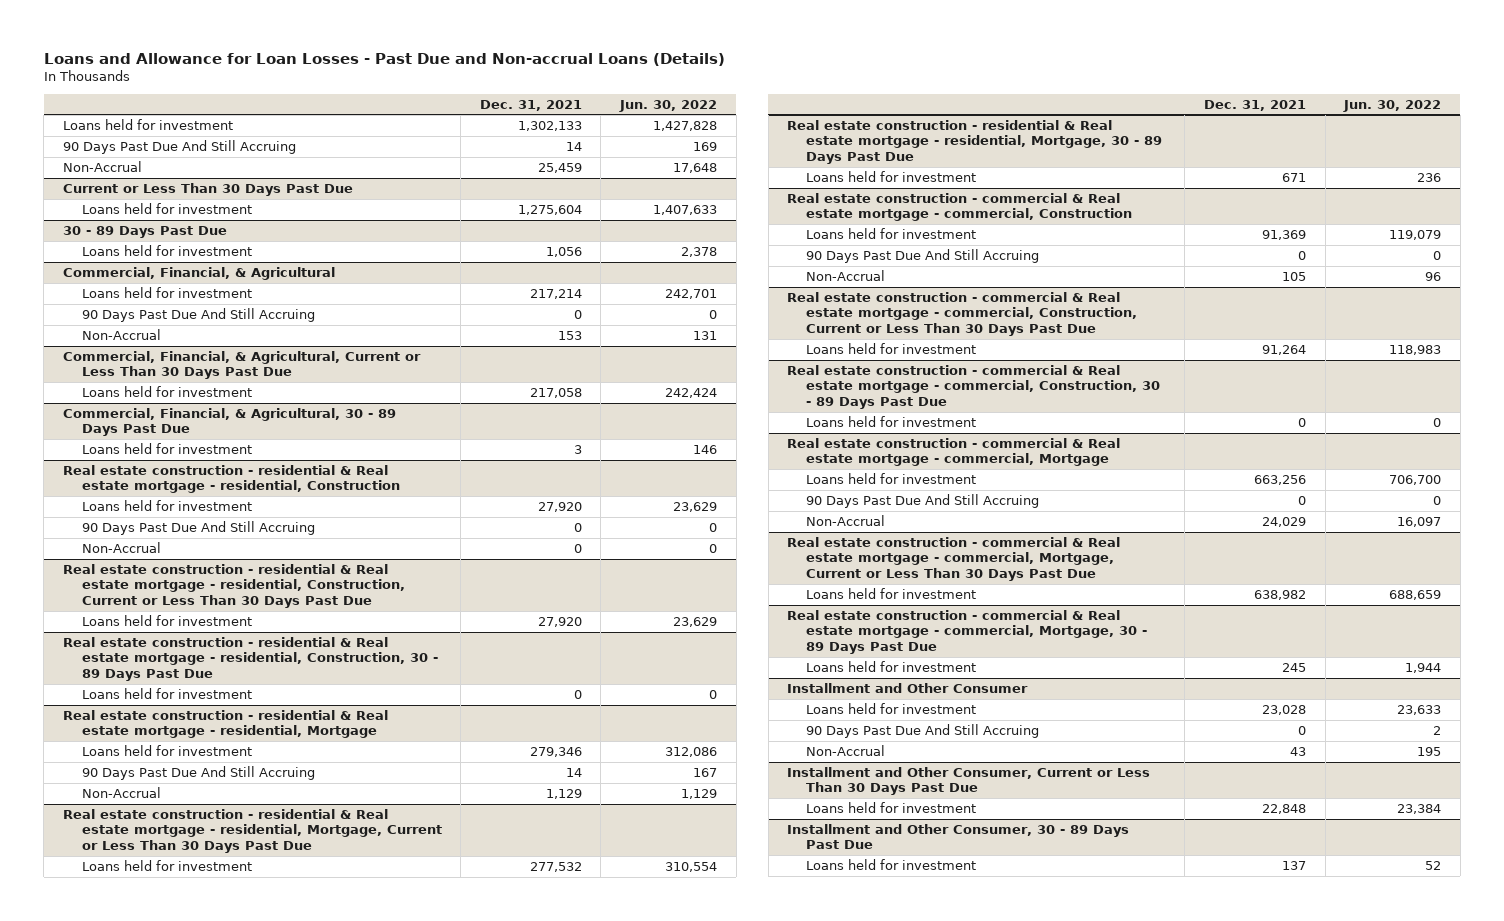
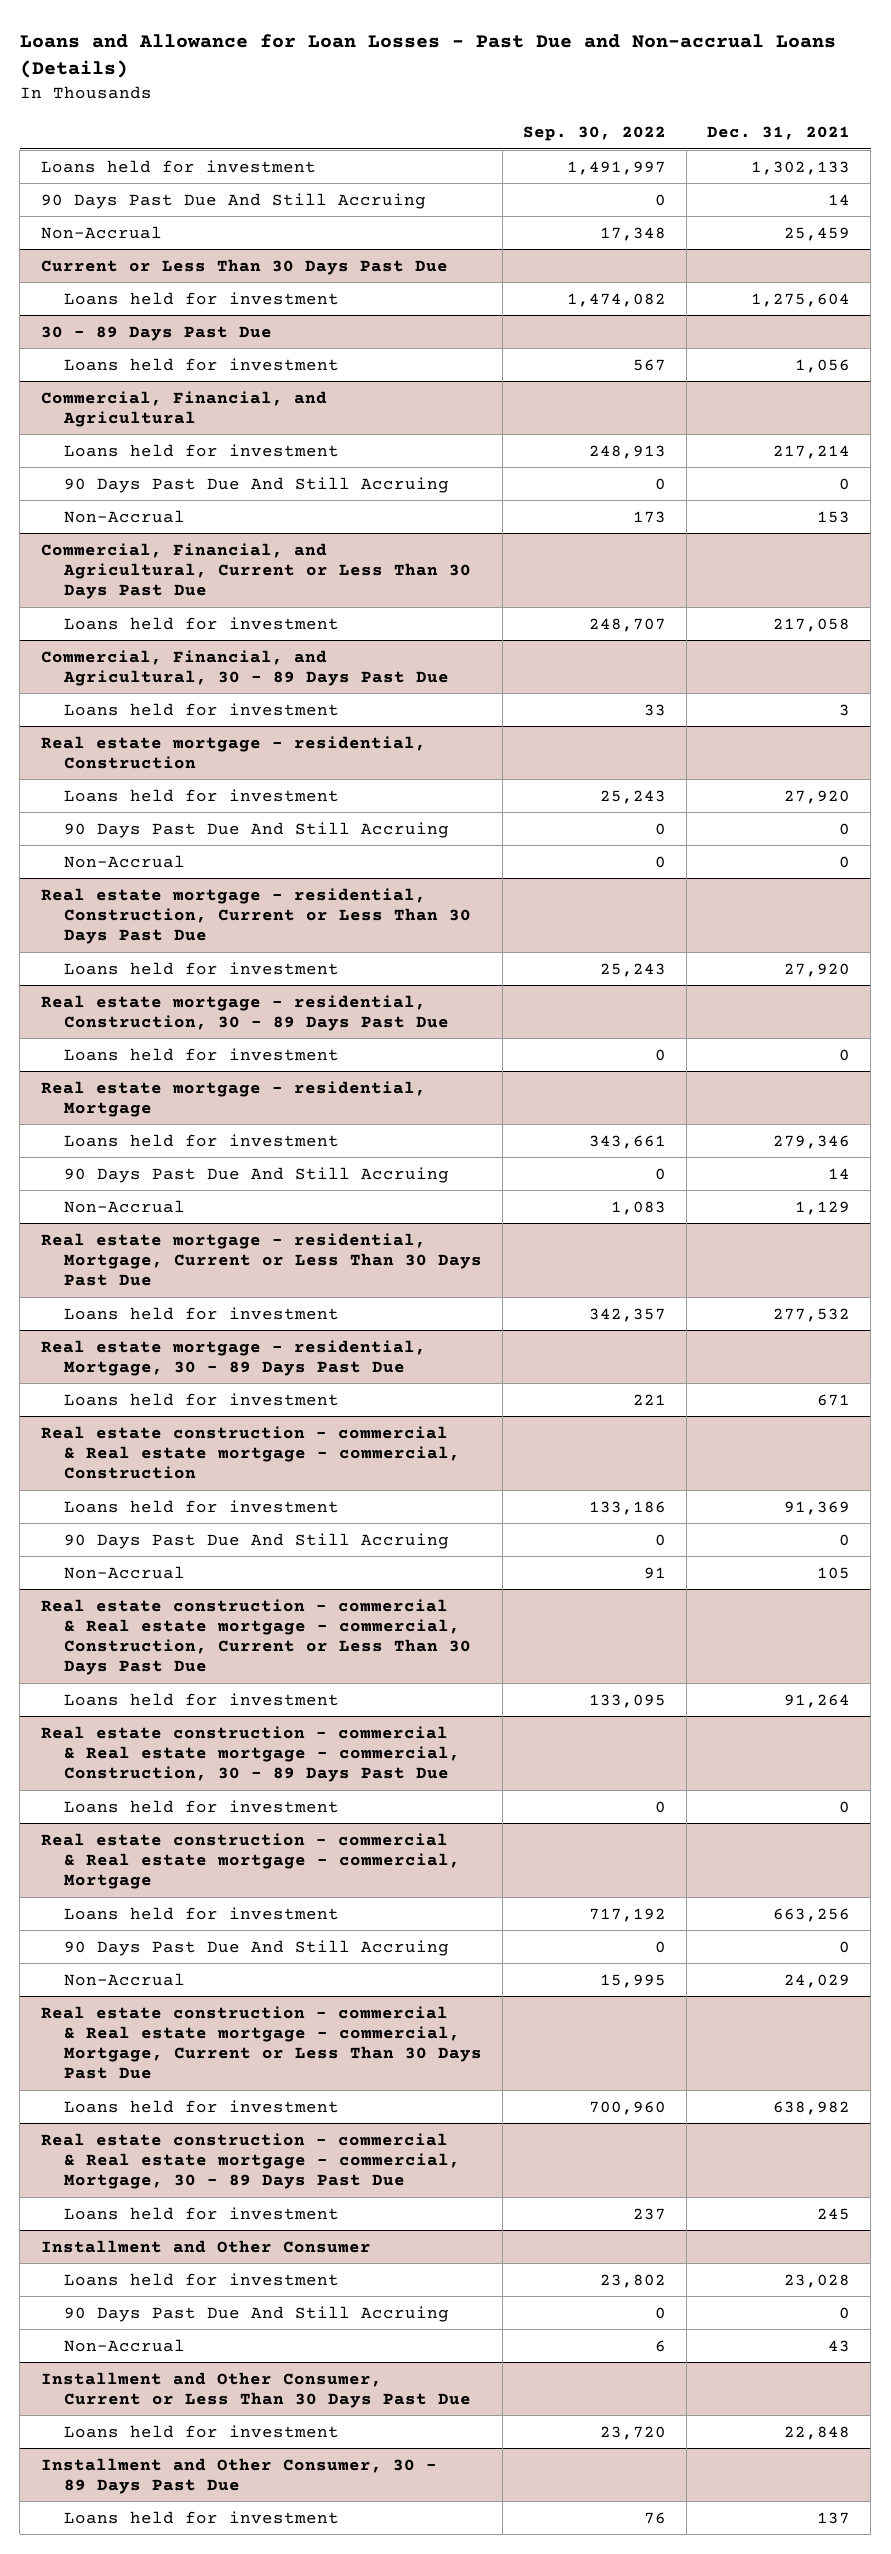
[619,99,718,112] Jun. 30, 2022 -> none
none -> [522,126,666,142] Sep. 30, 2022
[63,266,336,280] Commercial, Financial, & Agricultural -> [40,390,327,427] Commercial, Financial, and Agricultural
[63,350,422,380] Commercial, Financial, & Agricultural, Current or Less Than 30 Days Past Due -> [40,542,471,600] Commercial, Financial, and Agricultural, Current or Less Than 30 Days Past Due
[63,407,397,437] Commercial, Financial, & Agricultural, 30 - 89 Days Past Due -> [40,649,449,686] Commercial, Financial, and Agricultural, 30 - 89 Days Past Due
[63,464,400,494] Real estate construction - residential & Real estate mortgage - residential, Construction -> [40,735,426,769] Real estate mortgage - residential, Construction
[63,563,405,608] Real estate construction - residential & Real estate mortgage - residential, Construction, Current or Less Than 30 Days Past Due -> [40,887,471,945] Real estate mortgage - residential, Construction, Current or Less Than 30 Days Past Due
[63,636,438,681] Real estate construction - residential & Real estate mortgage - residential, Construction, 30 - 89 Days Past Due -> [40,994,449,1031] Real estate mortgage - residential, Construction, 30 - 89 Days Past Due
[63,709,389,739] Real estate construction - residential & Real estate mortgage - residential, Mortgage -> [40,1080,426,1117] Real estate mortgage - residential, Mortgage
[63,808,442,853] Real estate construction - residential & Real estate mortgage - residential, Mortgage, Current or Less Than 30 Days Past Due -> [40,1232,482,1287] Real estate mortgage - residential, Mortgage, Current or Less Than 30 Days Past Due
[787,119,1162,164] Real estate construction - residential & Real estate mortgage - residential, Mortgage, 30 - 89 Days Past Due -> [40,1339,426,1376] Real estate mortgage - residential, Mortgage, 30 - 89 Days Past Due

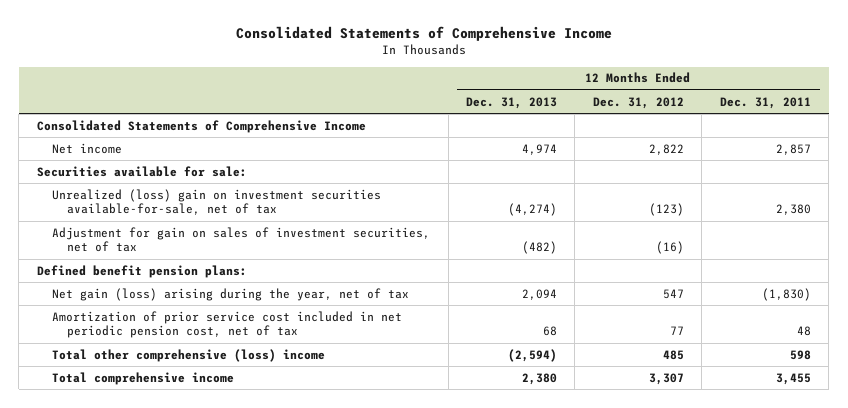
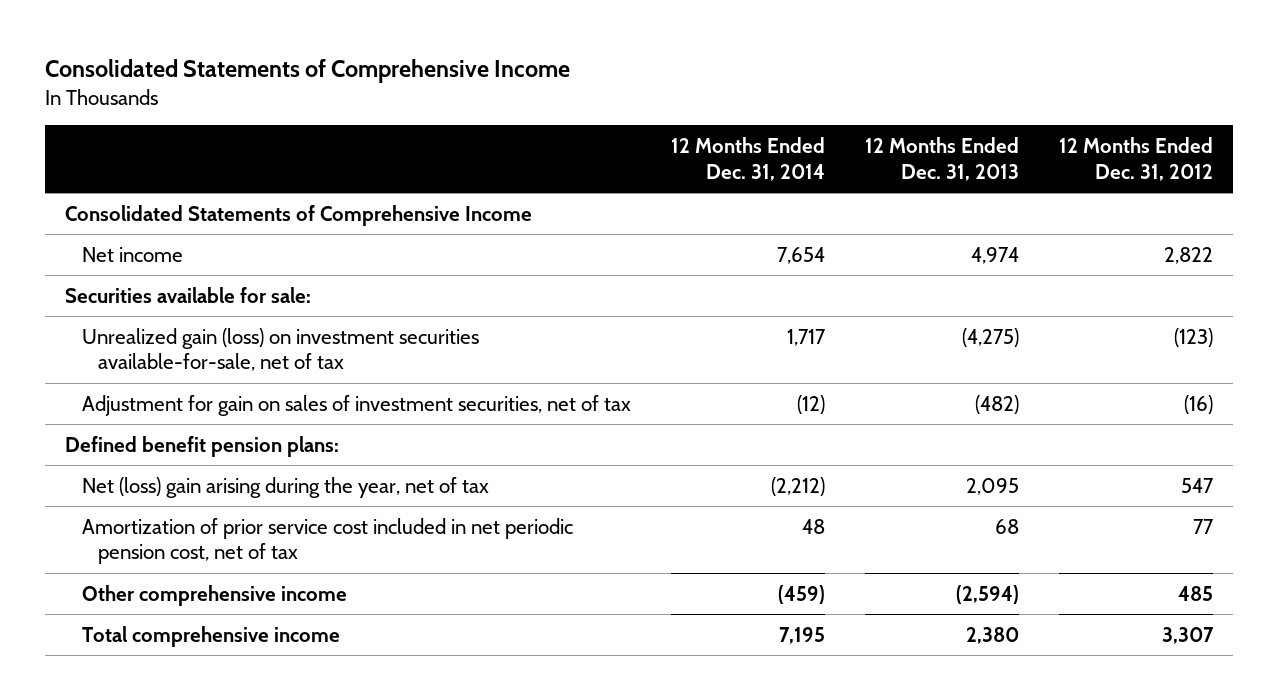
[719,96,811,109] Dec. 31, 2011 -> none
none -> [670,137,825,181] 12 Months Ended Dec. 31, 2014
[52,188,382,216] Unrealized (loss) gain on investment securities available-for-sale, net of tax -> [81,327,479,372] Unrealized gain (loss) on investment securities available-for-sale, net of tax
[508,203,558,217] (4,274) -> [962,327,1020,347] (4,275)
[52,287,410,301] Net gain (loss) arising during the year, net of tax -> [81,476,489,498] Net (loss) gain arising during the year, net of tax
[522,288,558,300] 2,094 -> [966,477,1020,495] 2,095
[52,348,326,362] Total other comprehensive (loss) income -> [81,584,347,606] Other comprehensive income

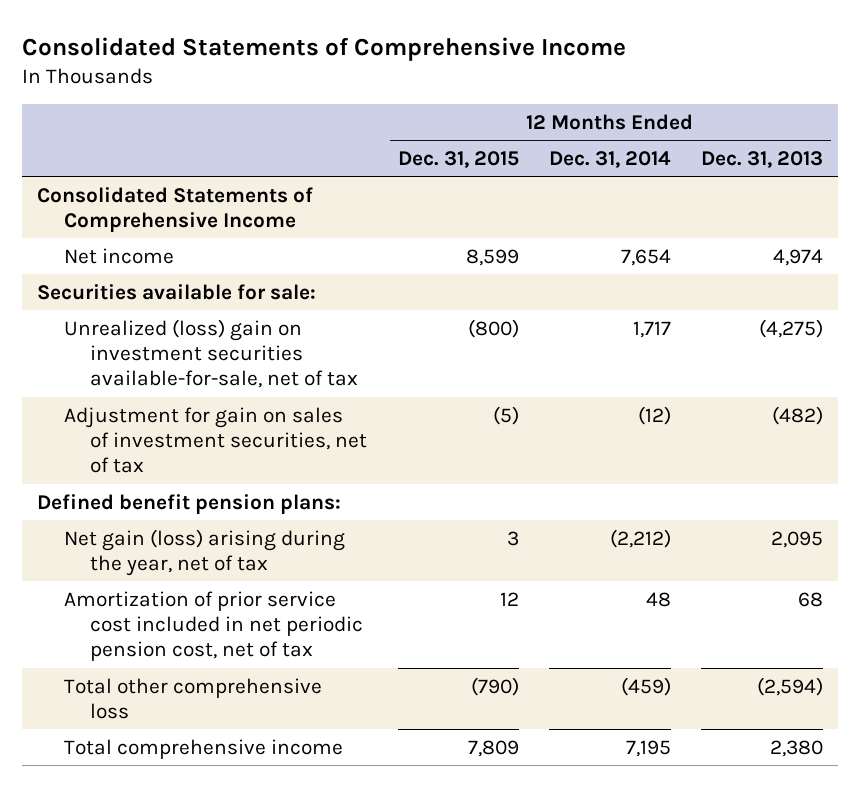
[1059,137,1214,181] 12 Months Ended Dec. 31, 2012 -> none
none -> [397,150,519,168] Dec. 31, 2015
[81,327,479,372] Unrealized gain (loss) on investment securities available-for-sale, net of tax -> [63,318,359,389] Unrealized (loss) gain on investment securities available-for-sale, net of tax
[81,476,489,498] Net (loss) gain arising during the year, net of tax -> [63,528,345,577] Net gain (loss) arising during the year, net of tax
[81,584,347,606] Other comprehensive income -> [63,677,322,720] Total other comprehensive loss

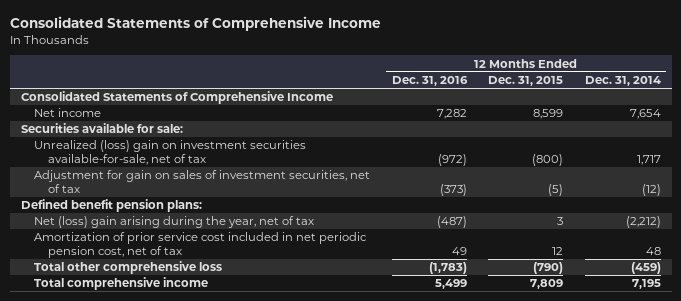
[701,150,824,168] Dec. 31, 2013 -> none
none -> [391,76,468,87] Dec. 31, 2016
[63,528,345,577] Net gain (loss) arising during the year, net of tax -> [34,216,315,229] Net (loss) gain arising during the year, net of tax

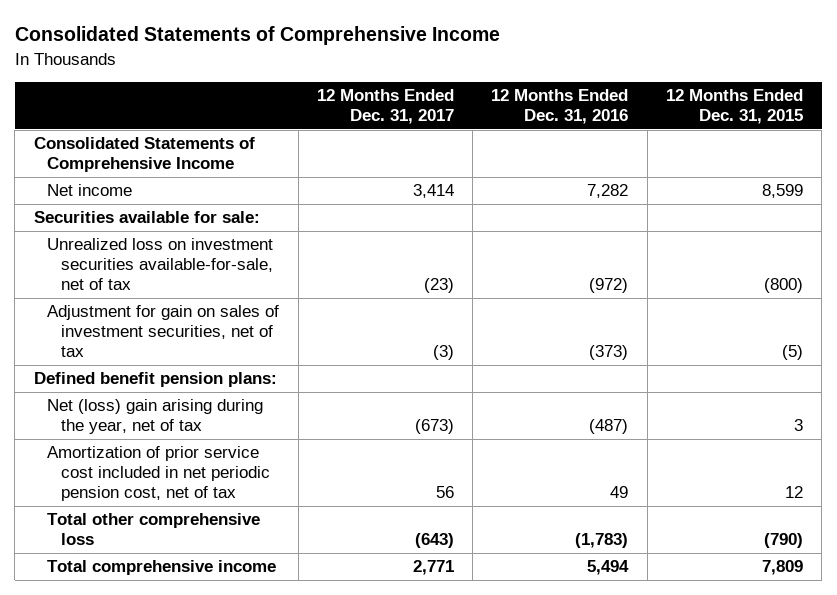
[584,76,661,87] Dec. 31, 2014 -> none
none -> [316,89,454,125] 12 Months Ended Dec. 31, 2017
[34,140,307,165] Unrealized (loss) gain on investment securities available-for-sale, net of tax -> [47,238,274,291] Unrealized loss on investment securities available-for-sale, net of tax
[434,279,467,290] 5,499 -> [587,560,630,576] 5,494

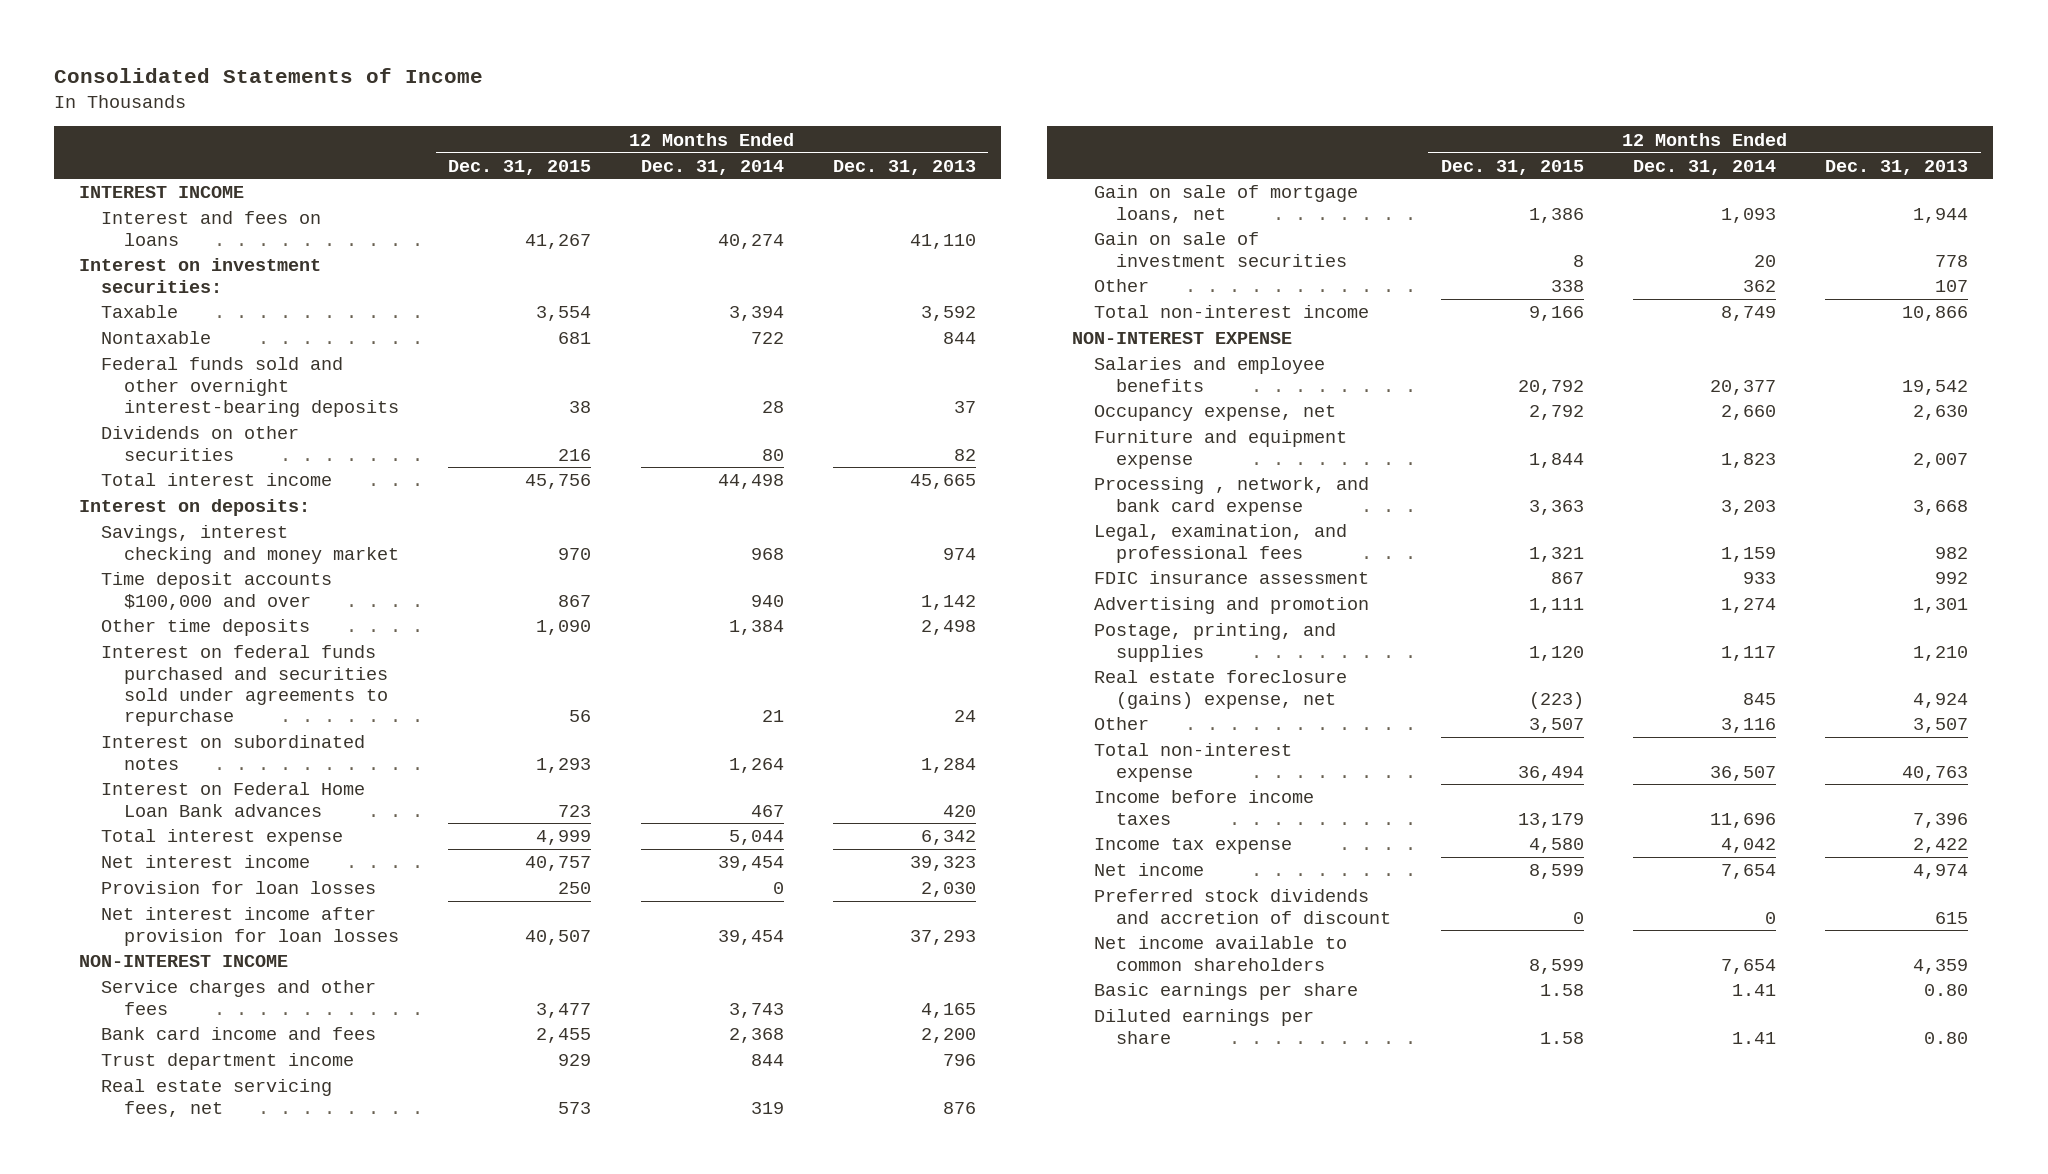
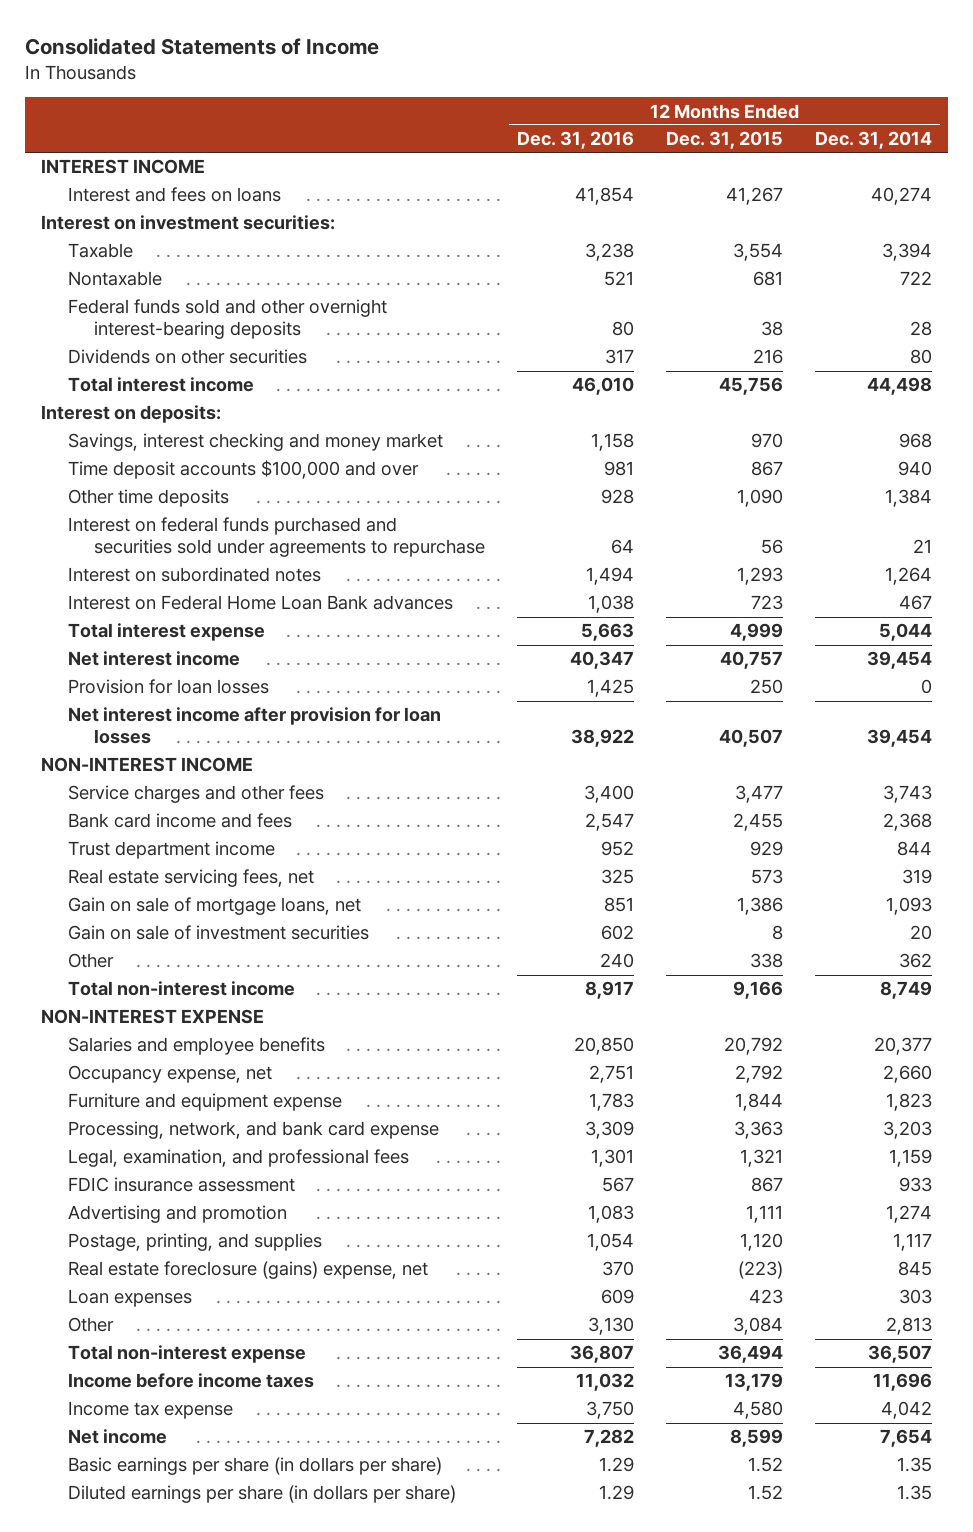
[833,159,977,175] Dec. 31, 2013 -> none
none -> [517,131,635,150] Dec. 31, 2016
[1093,477,1369,516] Processing , network, and bank card expense -> [67,1121,439,1140] Processing, network, and bank card expense
none -> [67,1289,192,1308] Loan expenses
[1528,718,1584,734] 3,507 -> [733,1317,784,1336] 3,084
[1721,718,1777,734] 3,116 -> [886,1317,933,1336] 2,813
[1093,889,1392,924] Preferred stock dividends and accretion of discount -> none
[1093,936,1347,971] Net income available to common shareholders -> none
[1093,983,1358,1001] Basic earnings per share -> [67,1457,442,1476] Basic earnings per share (in dollars per share)
[1539,984,1584,997] 1.58 -> [748,1457,784,1473] 1.52
[1732,984,1777,997] 1.41 -> [897,1457,933,1473] 1.35
[1093,1009,1314,1044] Diluted earnings per share -> [67,1485,456,1504] Diluted earnings per share (in dollars per share)
[1539,1031,1584,1044] 1.58 -> [748,1485,784,1501] 1.52
[1732,1031,1777,1044] 1.41 -> [897,1485,933,1501] 1.35

